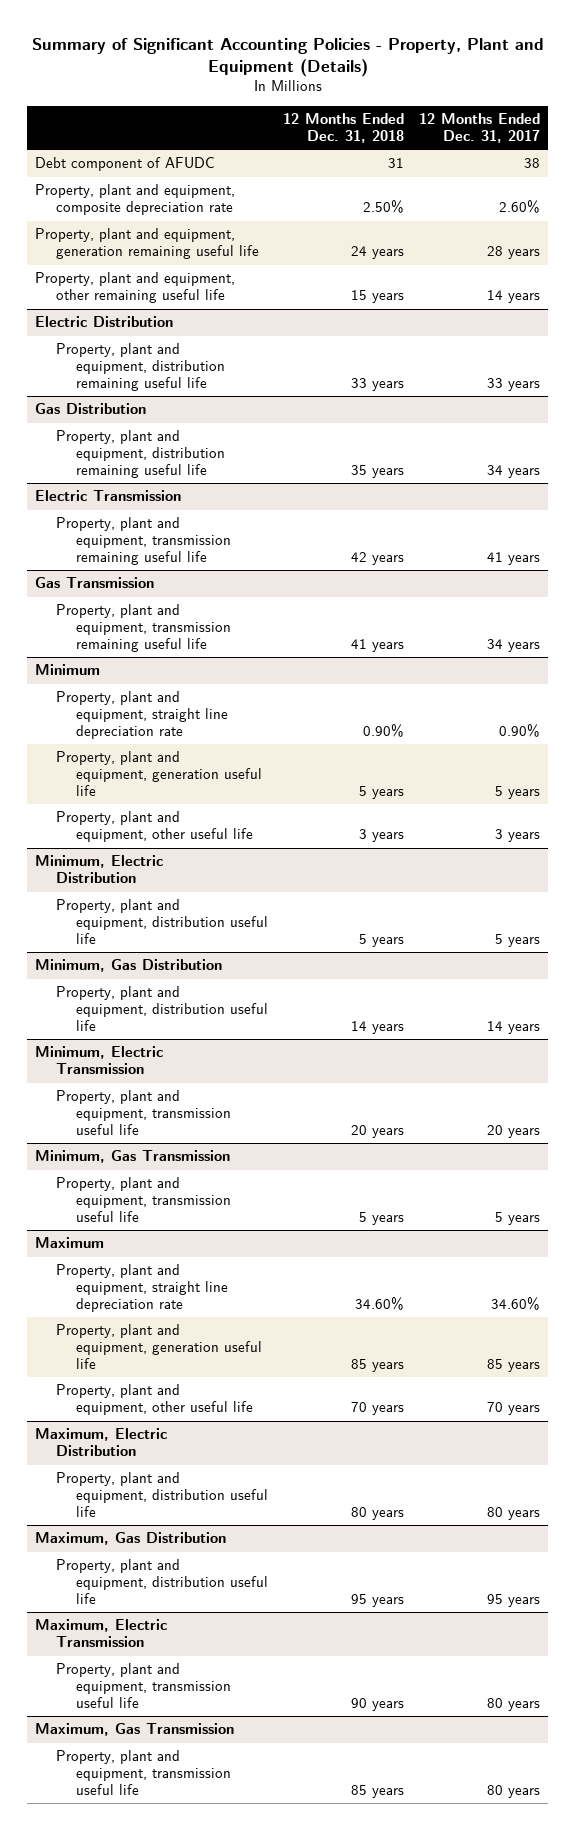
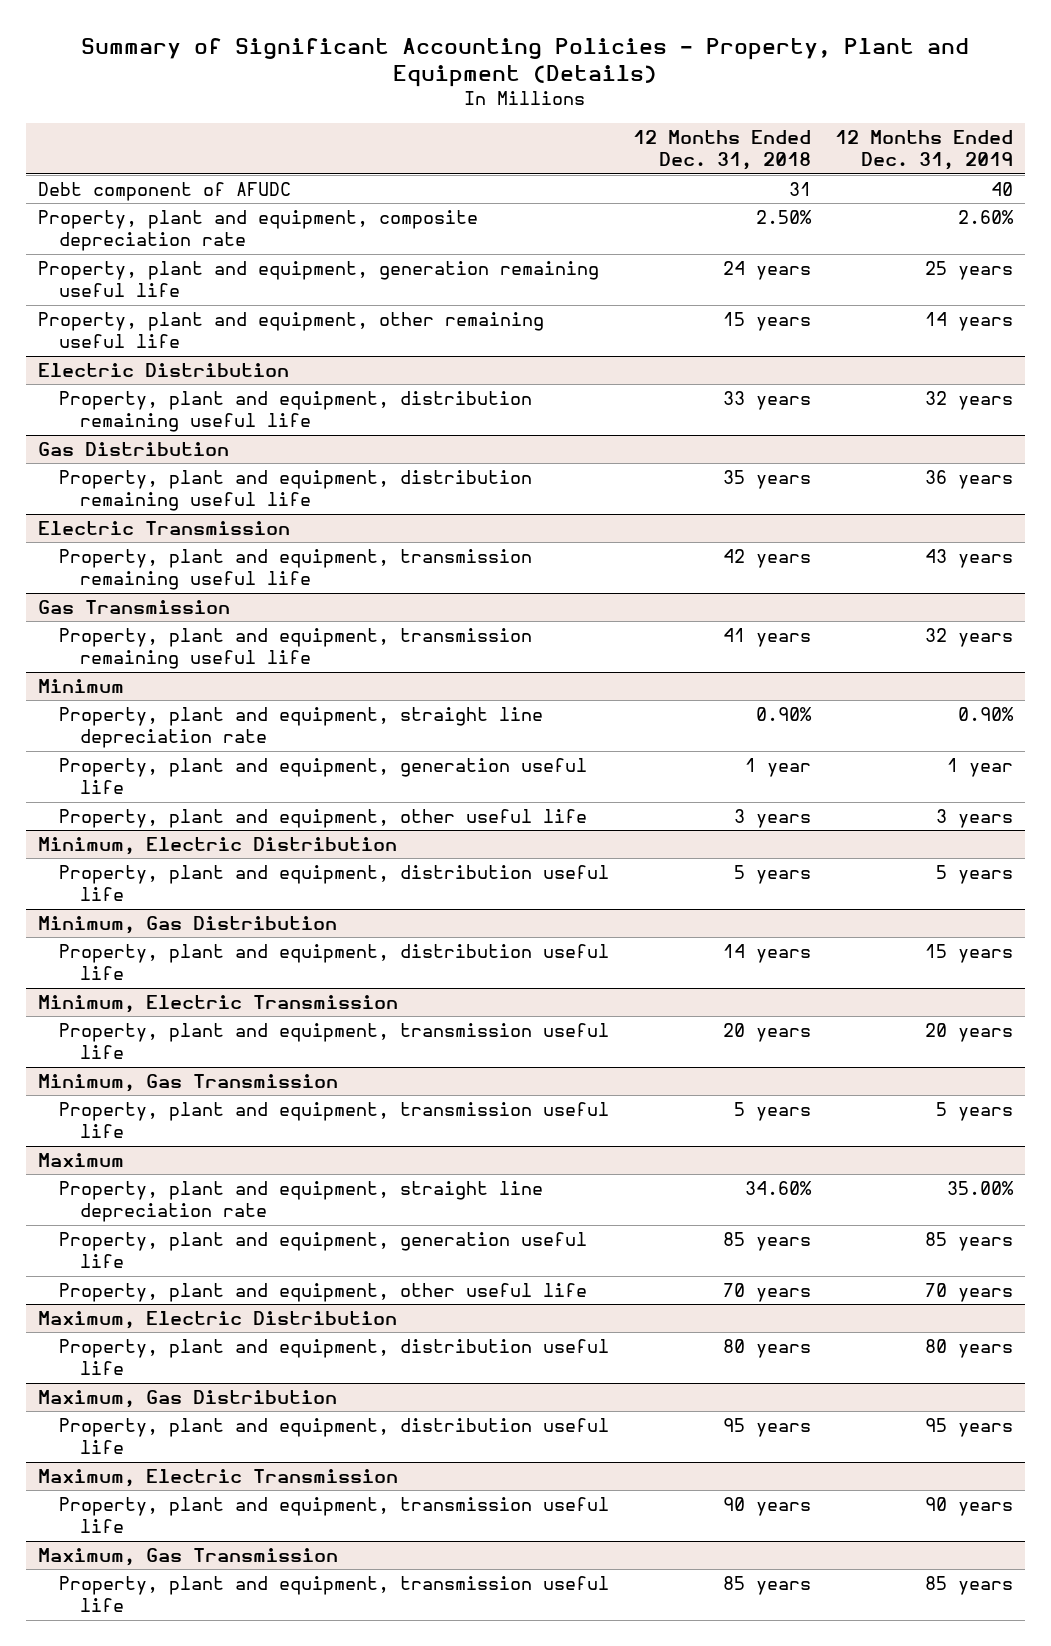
[419,113,541,144] 12 Months Ended Dec. 31, 2017 -> none
none -> [834,129,1013,171] 12 Months Ended Dec. 31, 2019
[359,786,405,800] 5 years -> [745,757,812,777] 1 year

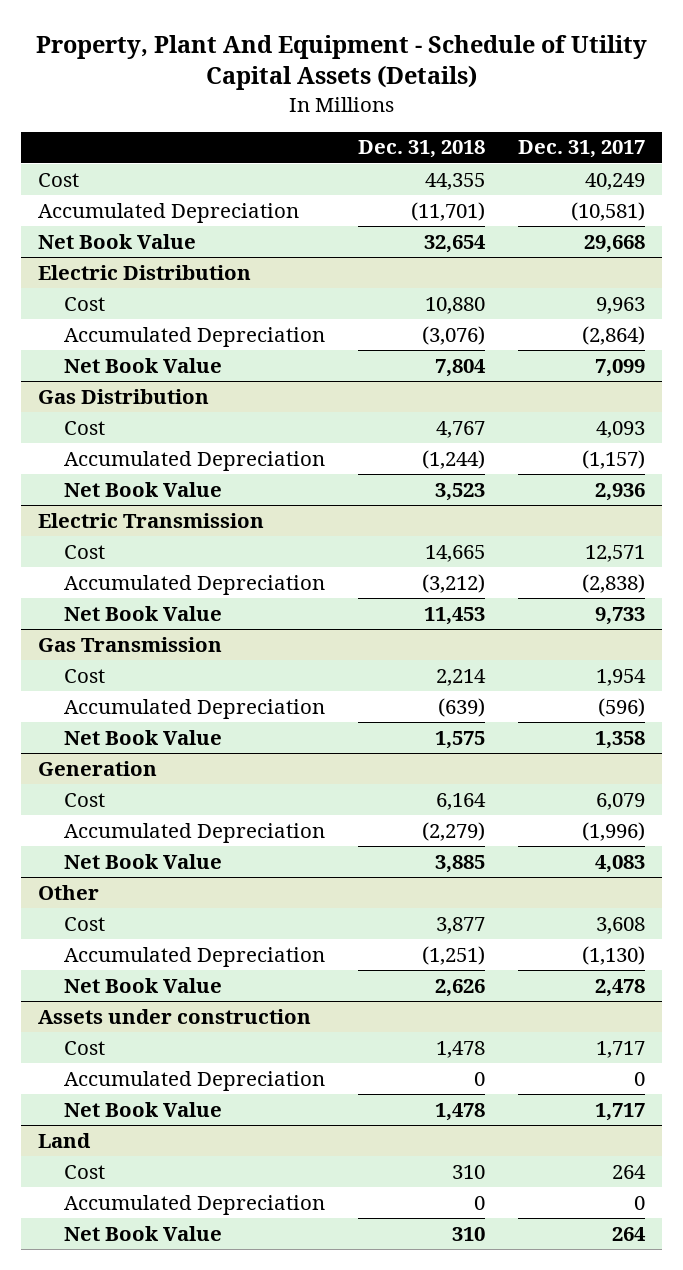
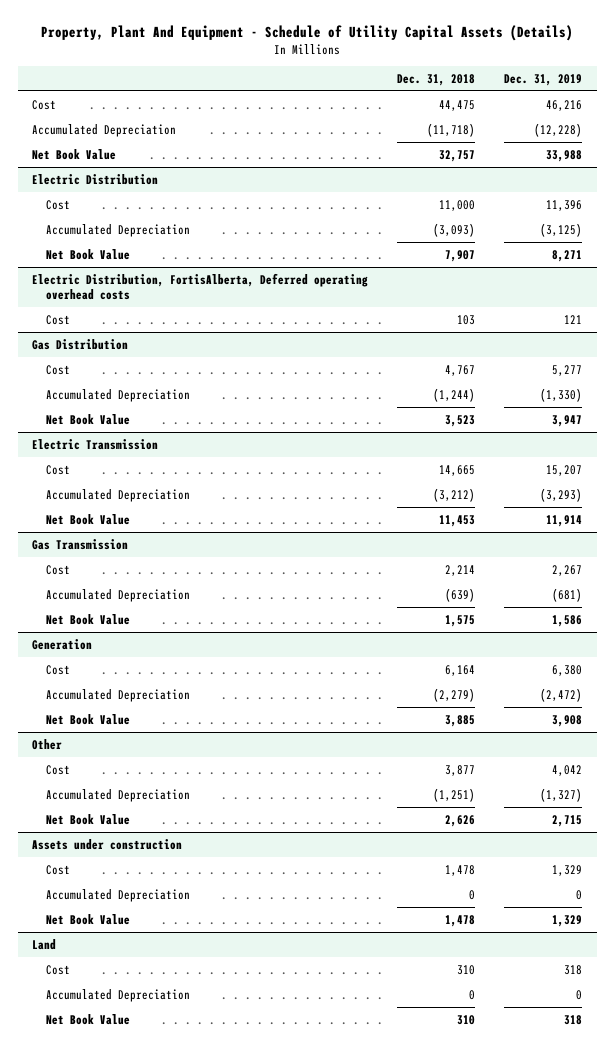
[518,140,646,159] Dec. 31, 2017 -> none
none -> [504,74,583,87] Dec. 31, 2019
[425,172,486,190] 44,355 -> [439,99,476,111] 44,475
[411,201,486,221] (11,701) -> [427,122,476,137] (11,718)
[424,234,487,253] 32,654 -> [439,149,476,162] 32,757
[425,296,486,314] 10,880 -> [439,199,476,211] 11,000
[422,325,486,345] (3,076) -> [433,222,476,237] (3,093)
[435,358,487,377] 7,804 -> [445,249,476,262] 7,907
none -> [32,272,369,300] Electric Distribution, FortisAlberta, Deferred operating overhead costs
none -> [45,314,70,325] Cost

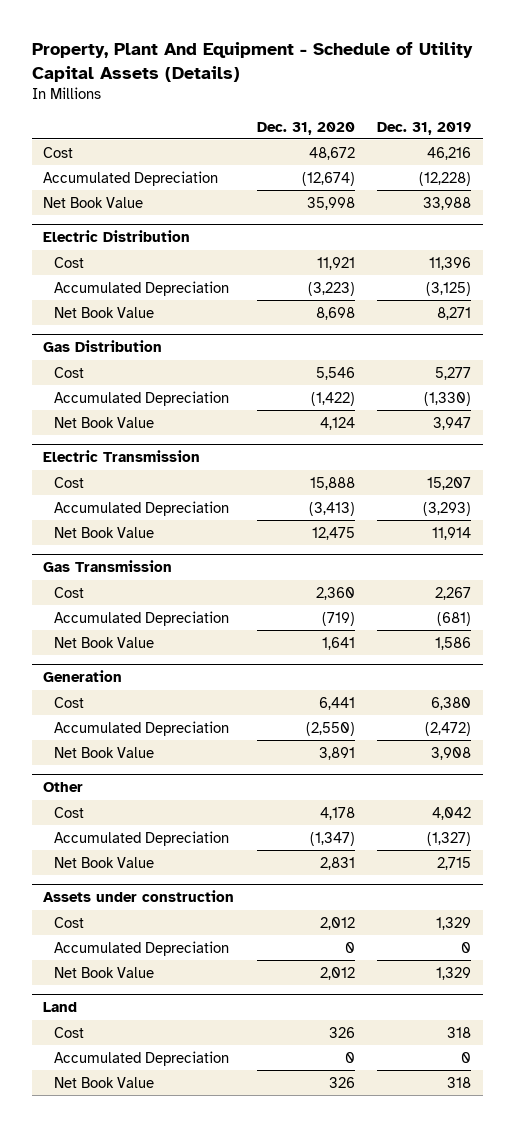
[397,74,476,87] Dec. 31, 2018 -> none
none -> [256,121,355,135] Dec. 31, 2020
[32,272,369,300] Electric Distribution, FortisAlberta, Deferred operating overhead costs -> none
[45,314,70,325] Cost -> none

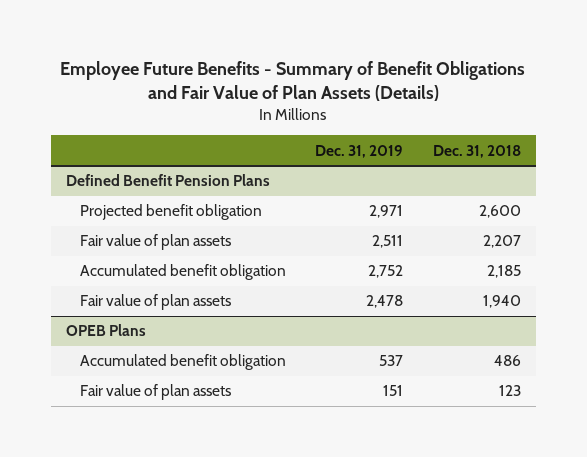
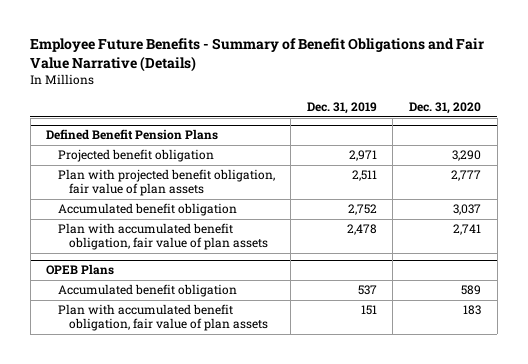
[60,60,526,102] Employee Future Benefits - Summary of Benefit Obligations and Fair Value of Plan Assets (Details) -> [30,38,485,73] Employee Future Benefits - Summary of Benefit Obligations and Fair Value Narrative (Details)
[432,144,521,158] Dec. 31, 2018 -> none
none -> [409,101,482,114] Dec. 31, 2020
[79,234,231,251] Fair value of plan assets -> [57,169,275,197] Plan with projected benefit obligation, fair value of plan assets
[79,294,231,311] Fair value of plan assets -> [57,223,268,251] Plan with accumulated benefit obligation, fair value of plan assets
[79,384,231,401] Fair value of plan assets -> [57,304,268,332] Plan with accumulated benefit obligation, fair value of plan assets

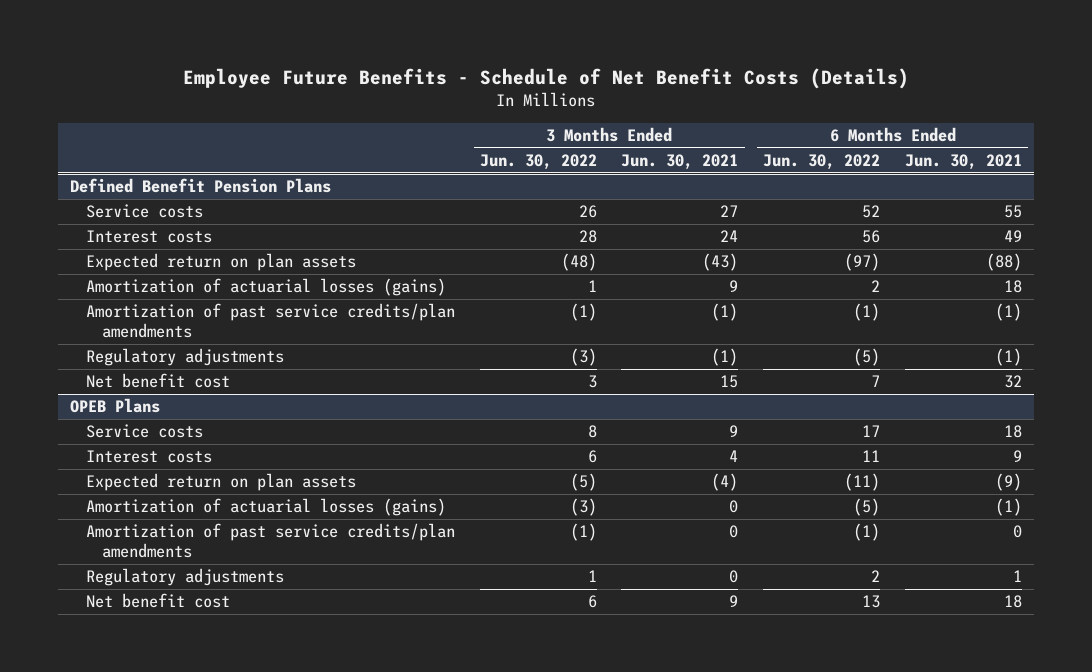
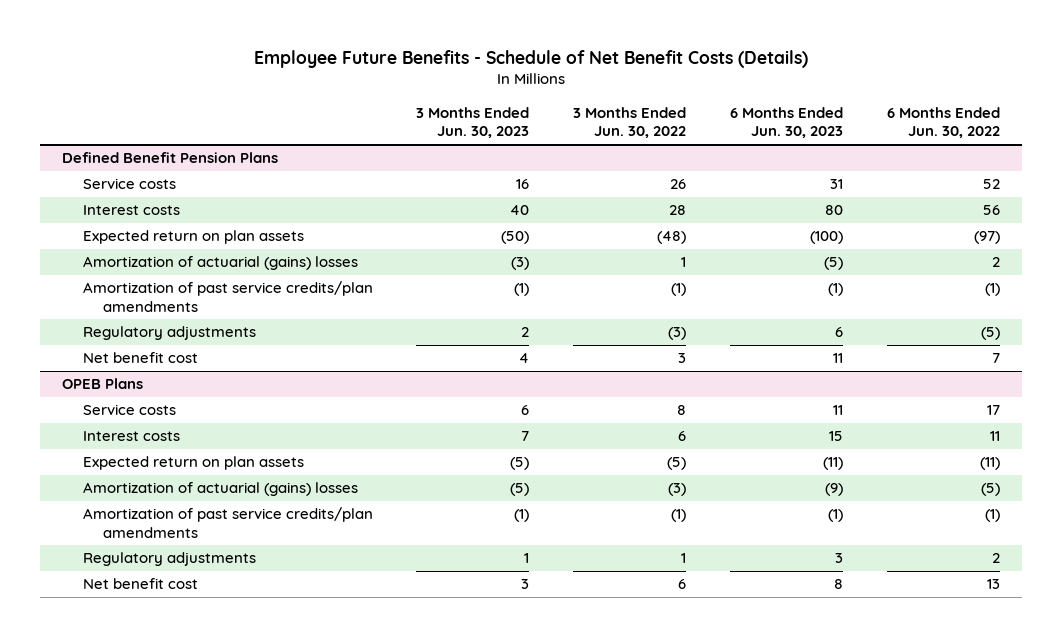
[621,154,739,171] Jun. 30, 2021 -> none
[904,154,1022,171] Jun. 30, 2021 -> none
none -> [416,107,530,139] 3 Months Ended Jun. 30, 2023
none -> [730,107,844,139] 6 Months Ended Jun. 30, 2023
[86,278,447,297] Amortization of actuarial losses (gains) -> [82,256,358,271] Amortization of actuarial (gains) losses
[86,498,447,517] Amortization of actuarial losses (gains) -> [82,482,358,497] Amortization of actuarial (gains) losses

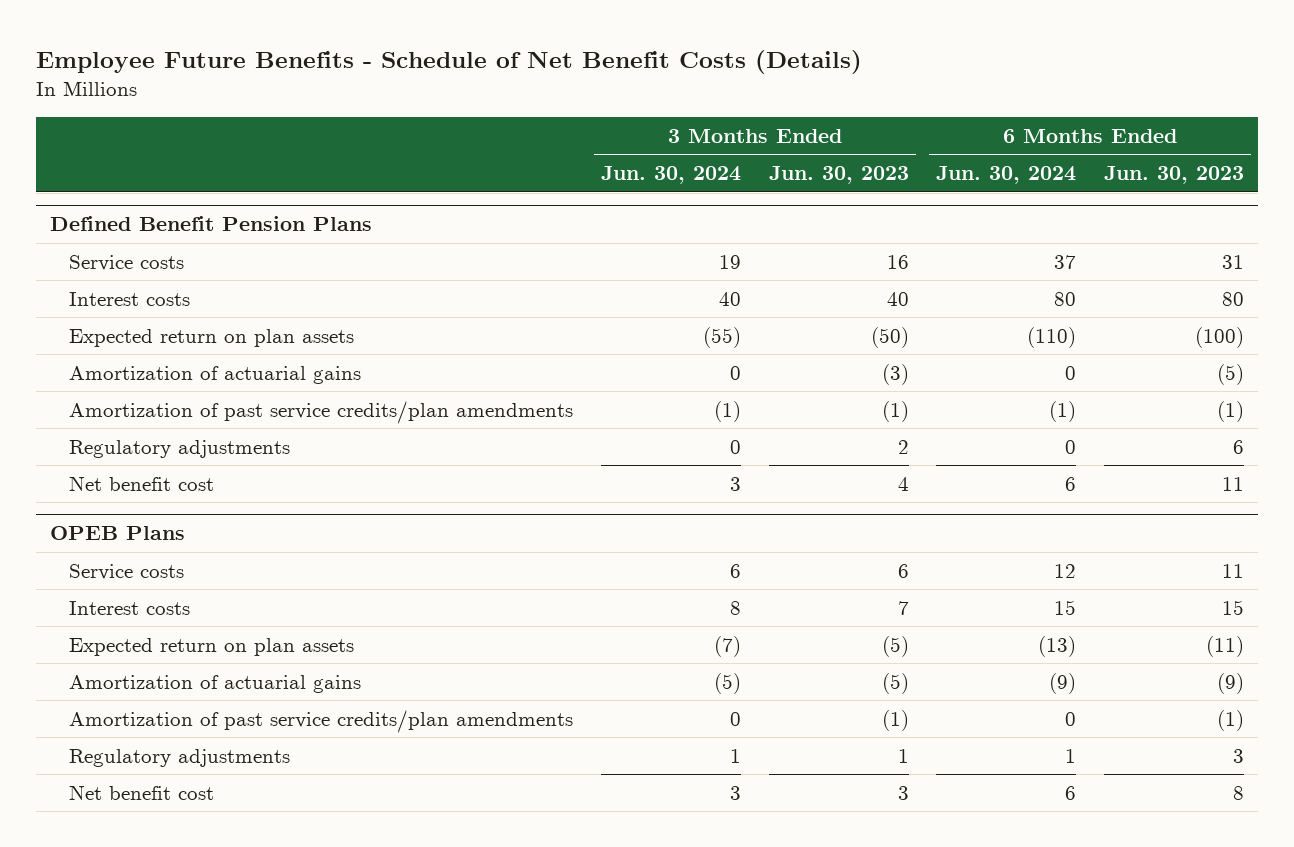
[573,107,687,139] 3 Months Ended Jun. 30, 2022 -> none
[887,107,1001,139] 6 Months Ended Jun. 30, 2022 -> none
none -> [600,166,741,185] Jun. 30, 2024
none -> [936,166,1077,185] Jun. 30, 2024
[82,256,358,271] Amortization of actuarial (gains) losses -> [69,365,362,384] Amortization of actuarial gains
[82,482,358,497] Amortization of actuarial (gains) losses -> [69,674,362,693] Amortization of actuarial gains

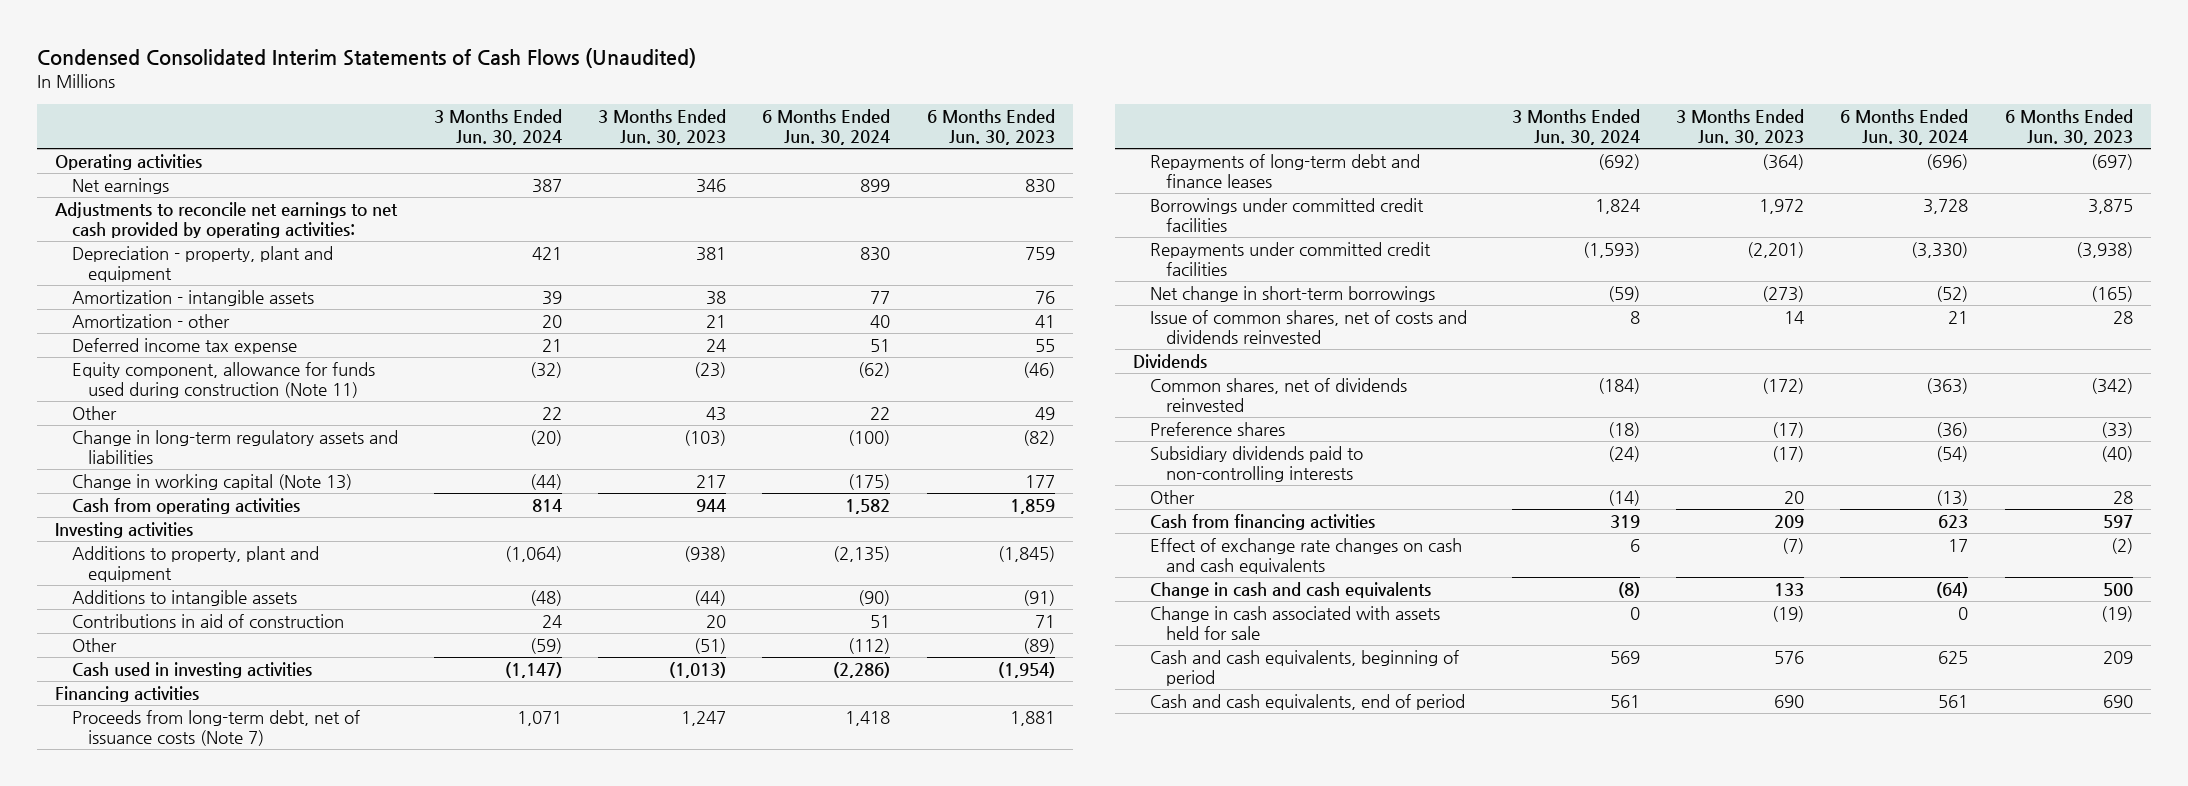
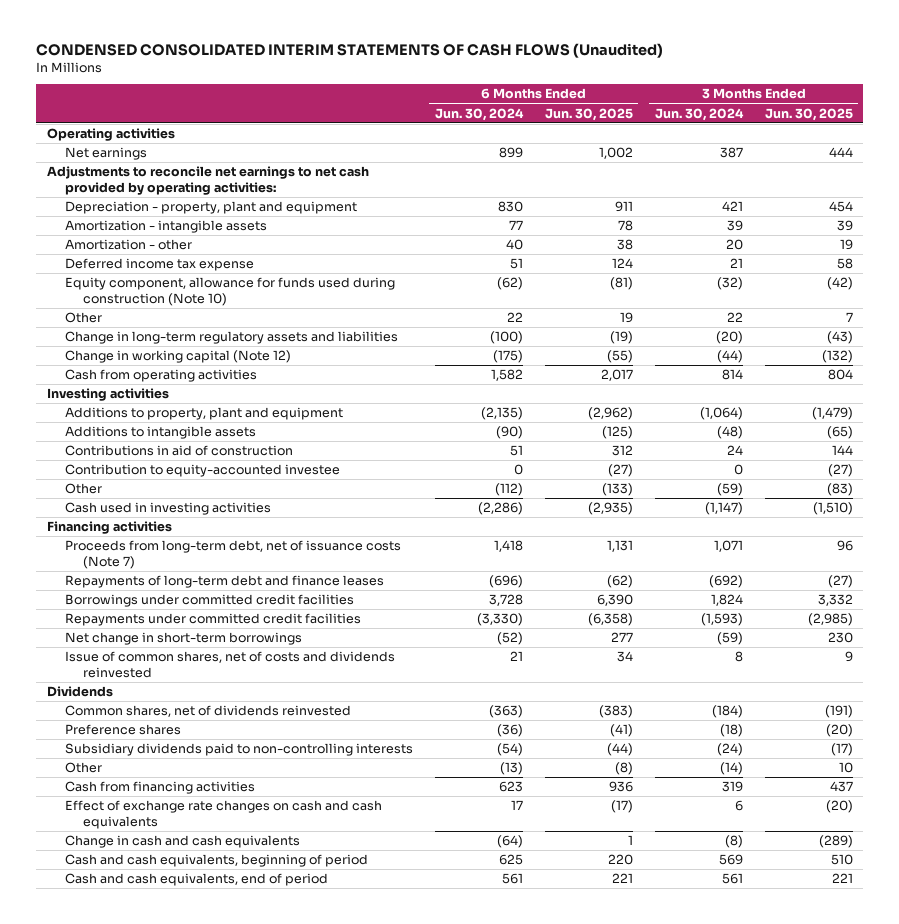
[37,47,697,68] Condensed Consolidated Interim Statements of Cash Flows (Unaudited) -> [35,43,663,59] CONDENSED CONSOLIDATED INTERIM STATEMENTS OF CASH FLOWS (Unaudited)
[598,108,727,145] 3 Months Ended Jun. 30, 2023 -> none
[926,108,1055,145] 6 Months Ended Jun. 30, 2023 -> none
none -> [544,107,633,121] Jun. 30, 2025
none -> [764,107,853,121] Jun. 30, 2025
[71,362,375,399] Equity component, allowance for funds used during construction (Note 11) -> [64,277,395,307] Equity component, allowance for funds used during construction (Note 10)
[71,474,352,491] Change in working capital (Note 13) -> [64,350,291,364] Change in working capital (Note 12)
none -> [64,464,340,478] Contribution to equity-accounted investee
[1149,606,1440,641] Change in cash associated with assets held for sale -> none

